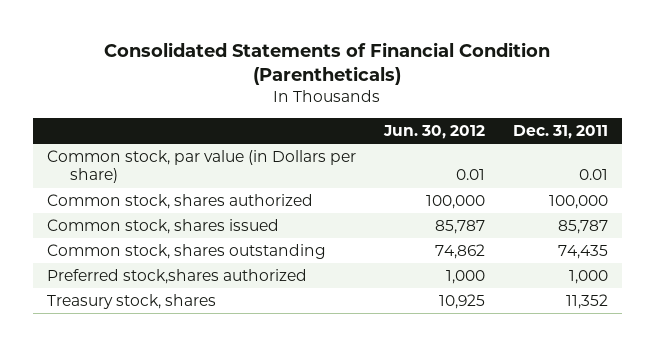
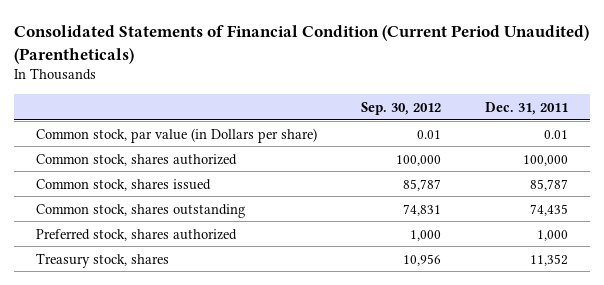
[104,42,551,86] Consolidated Statements of Financial Condition (Parentheticals) -> [13,24,589,64] Consolidated Statements of Financial Condition (Current Period Unaudited) (Parentheticals)
[382,125,485,140] Jun. 30, 2012 -> none
none -> [360,101,441,115] Sep. 30, 2012
[46,269,307,285] Preferred stock,shares authorized -> [35,228,237,241] Preferred stock, shares authorized

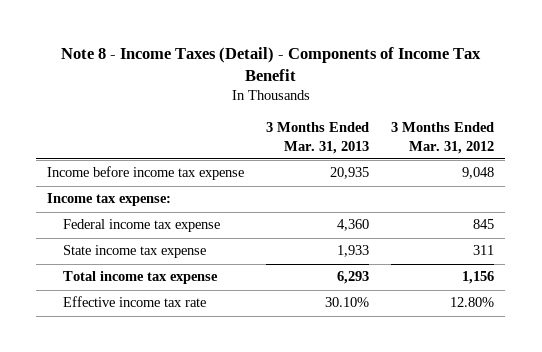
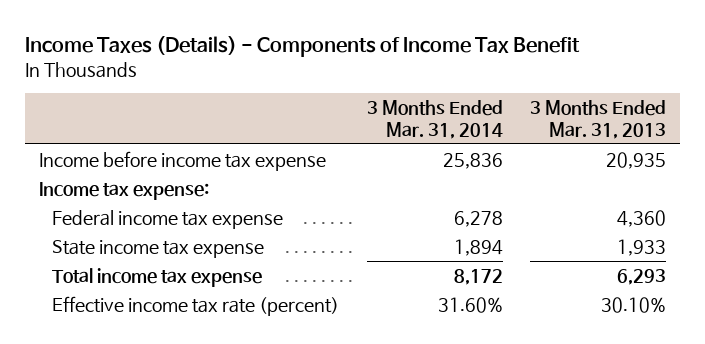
[60,46,481,81] Note 8 - Income Taxes (Detail) - Components of Income Tax Benefit -> [25,36,581,58] Income Taxes (Details) - Components of Income Tax Benefit
[391,122,495,154] 3 Months Ended Mar. 31, 2012 -> none
none -> [366,100,503,139] 3 Months Ended Mar. 31, 2014
[62,296,206,308] Effective income tax rate -> [52,295,340,316] Effective income tax rate (percent)

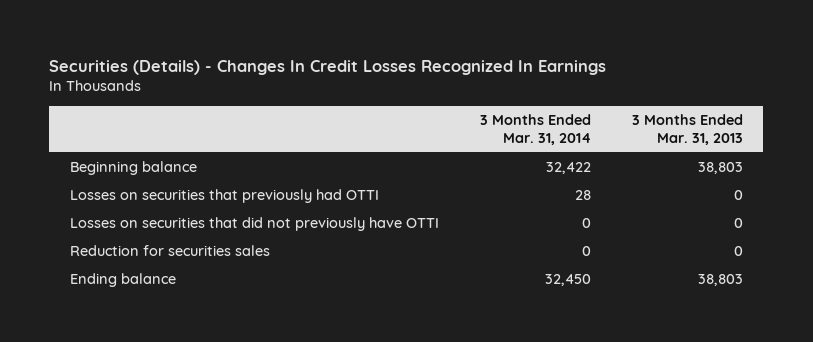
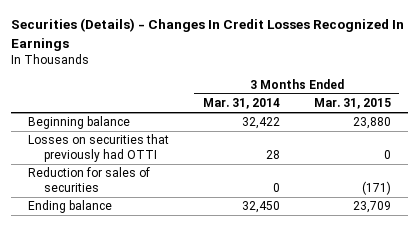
[631,114,743,145] 3 Months Ended Mar. 31, 2013 -> none
none -> [313,98,391,110] Mar. 31, 2015
[69,217,439,232] Losses on securities that did not previously have OTTI -> none
[69,245,270,257] Reduction for securities sales -> [27,167,150,193] Reduction for sales of securities

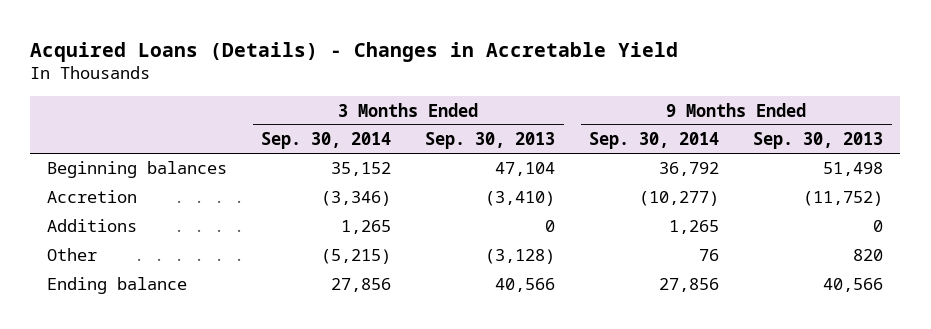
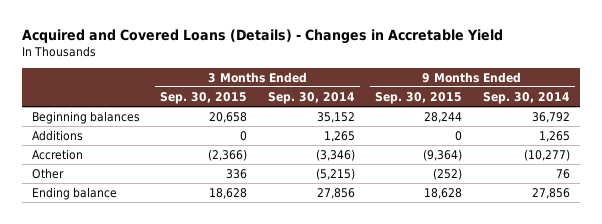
[30,41,679,62] Acquired Loans (Details) - Changes in Accretable Yield -> [21,29,503,45] Acquired and Covered Loans (Details) - Changes in Accretable Yield
[425,132,556,150] Sep. 30, 2013 -> none
[753,132,884,150] Sep. 30, 2013 -> none
none -> [160,91,248,104] Sep. 30, 2015
none -> [375,91,463,104] Sep. 30, 2015
[47,190,138,204] Accretion -> [32,148,84,160] Accretion

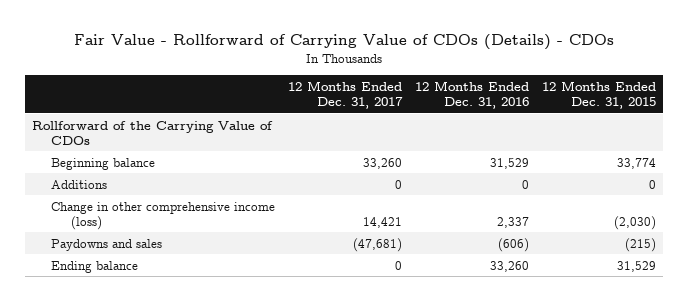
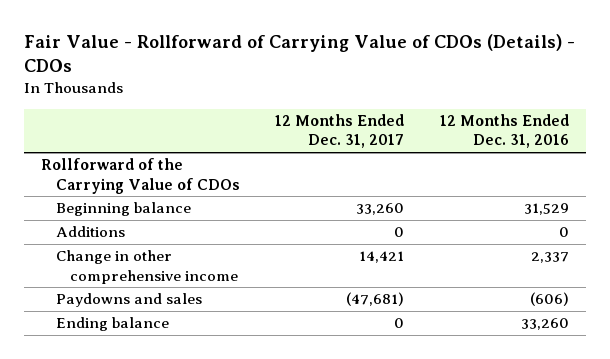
[542,80,657,109] 12 Months Ended Dec. 31, 2015 -> none
[51,201,276,230] Change in other comprehensive income (loss) -> [55,250,239,284] Change in other comprehensive income

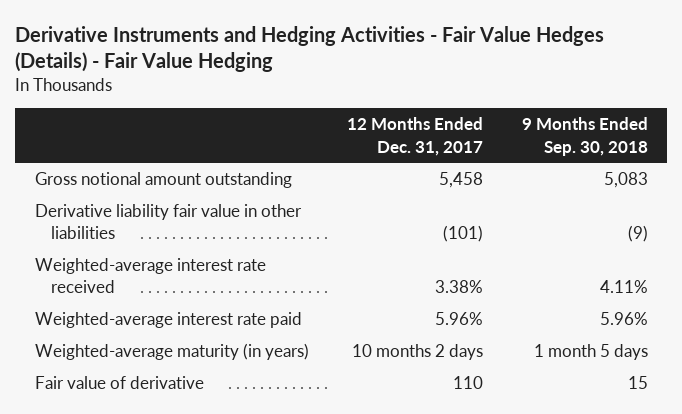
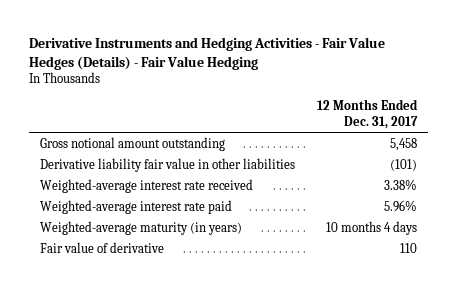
[521,117,648,156] 9 Months Ended Sep. 30, 2018 -> none
[352,344,484,361] 10 months 2 days -> [325,220,417,235] 10 months 4 days

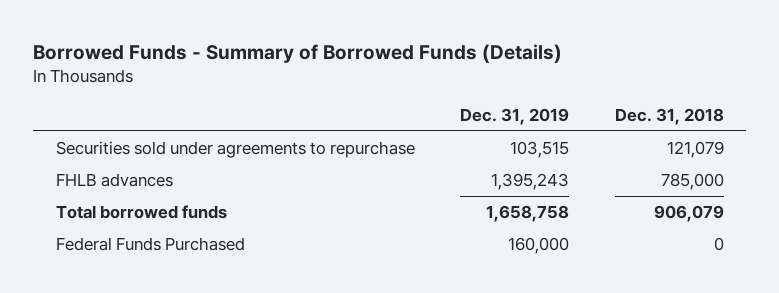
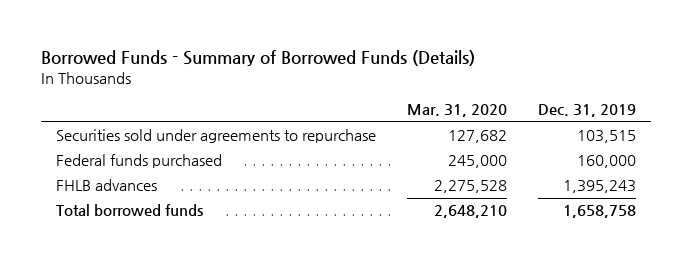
[614,107,724,125] Dec. 31, 2018 -> none
none -> [407,104,508,118] Mar. 31, 2020
none -> [56,154,223,169] Federal funds purchased
[55,236,245,251] Federal Funds Purchased -> none

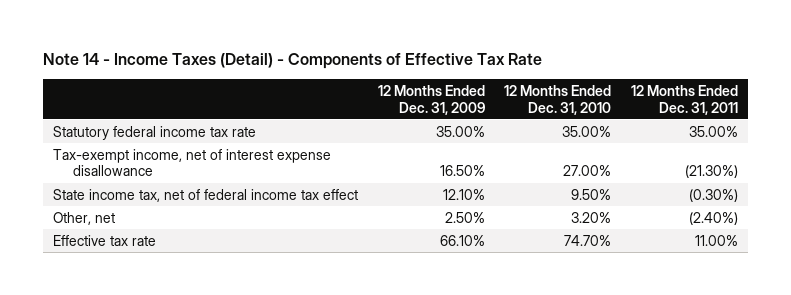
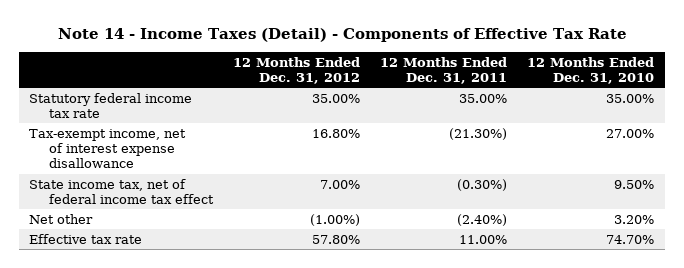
[377,84,485,115] 12 Months Ended Dec. 31, 2009 -> none
none -> [233,56,361,84] 12 Months Ended Dec. 31, 2012
[53,211,116,225] Other, net -> [29,213,94,224] Net other

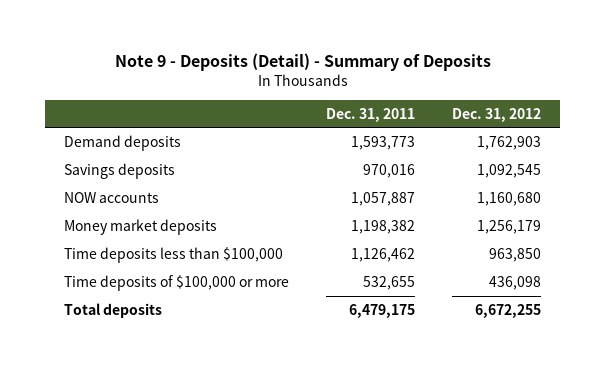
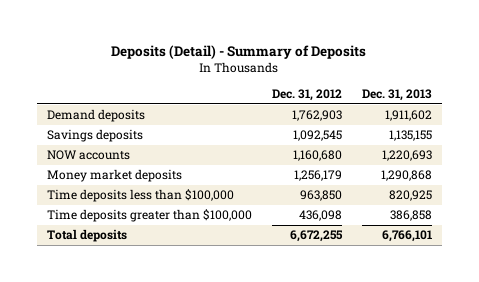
[114,52,491,71] Note 9 - Deposits (Detail) - Summary of Deposits -> [111,44,367,59] Deposits (Detail) - Summary of Deposits
[326,107,416,122] Dec. 31, 2011 -> none
none -> [361,89,432,102] Dec. 31, 2013
[63,274,289,291] Time deposits of $100,000 or more -> [47,209,253,223] Time deposits greater than $100,000

